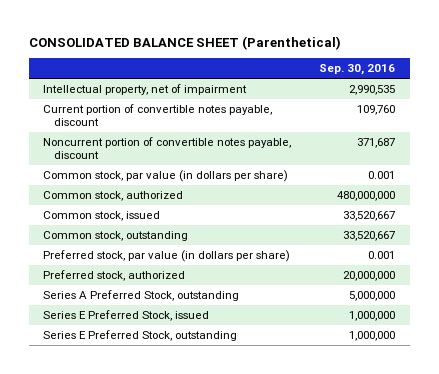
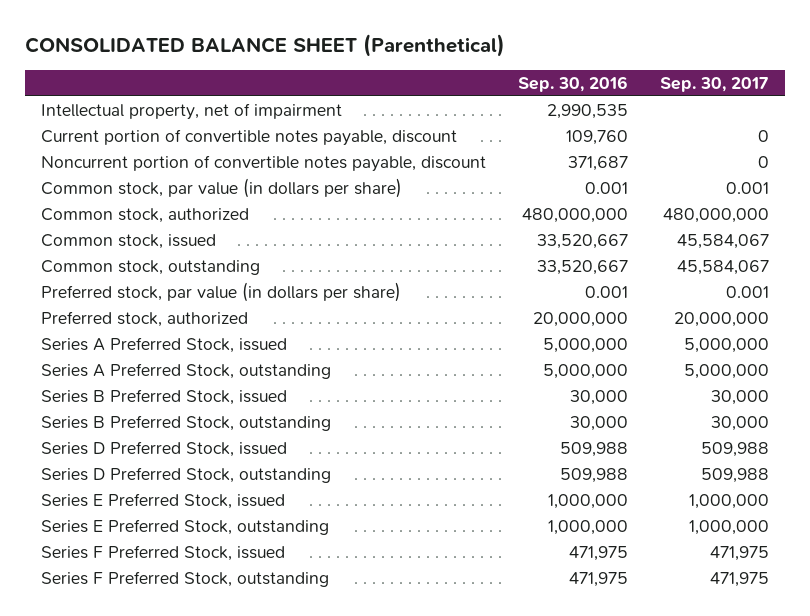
none -> [660,76,770,92] Sep. 30, 2017
none -> [40,337,287,354] Series A Preferred Stock, issued
none -> [40,389,287,406] Series B Preferred Stock, issued
none -> [40,415,331,432] Series B Preferred Stock, outstanding
none -> [40,441,287,458] Series D Preferred Stock, issued
none -> [40,467,331,484] Series D Preferred Stock, outstanding
none -> [40,545,285,562] Series F Preferred Stock, issued
none -> [40,571,329,588] Series F Preferred Stock, outstanding

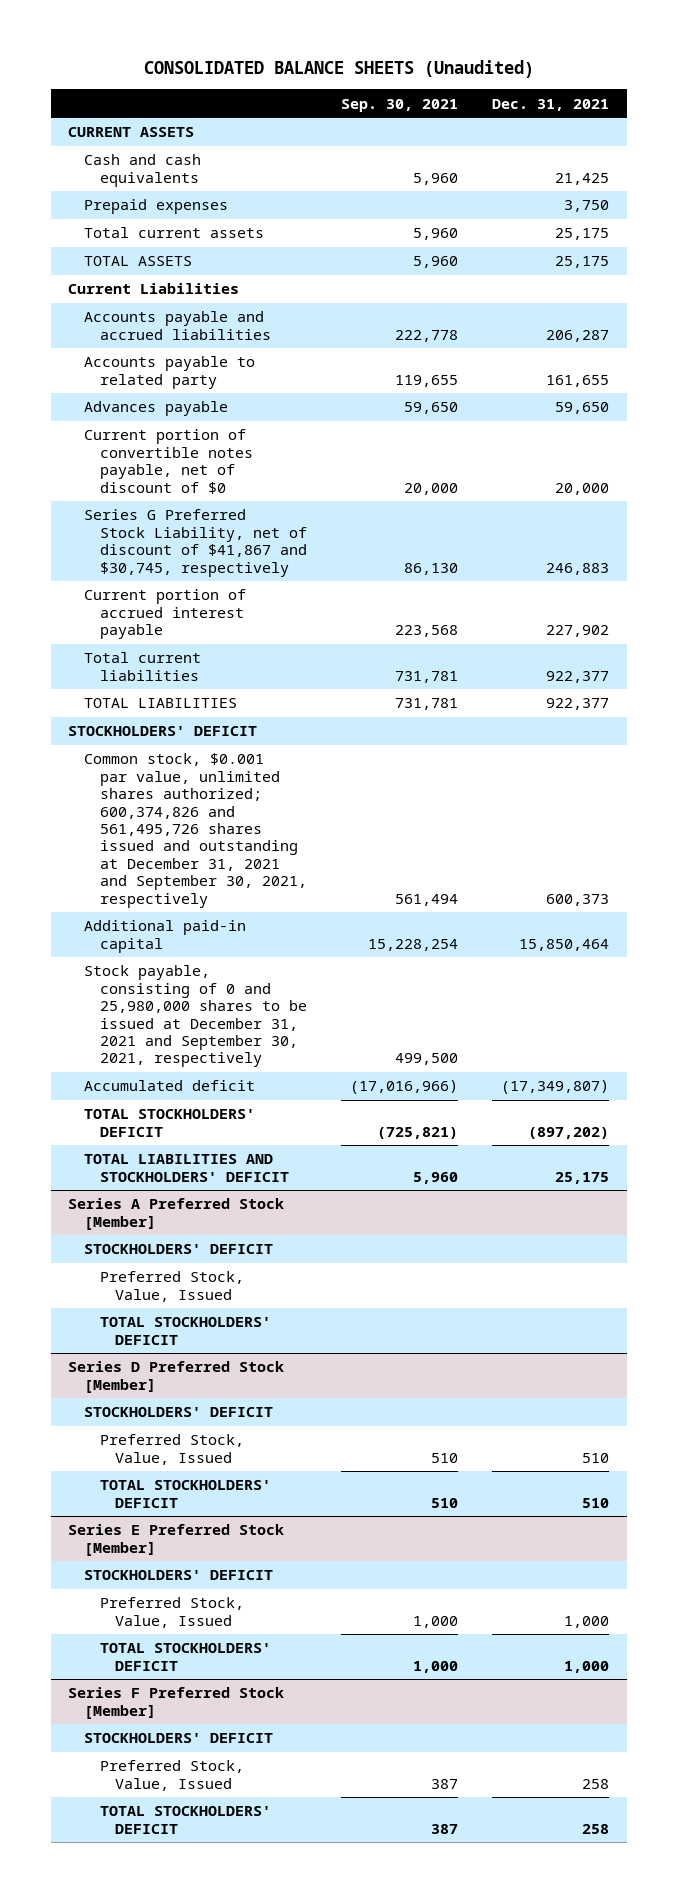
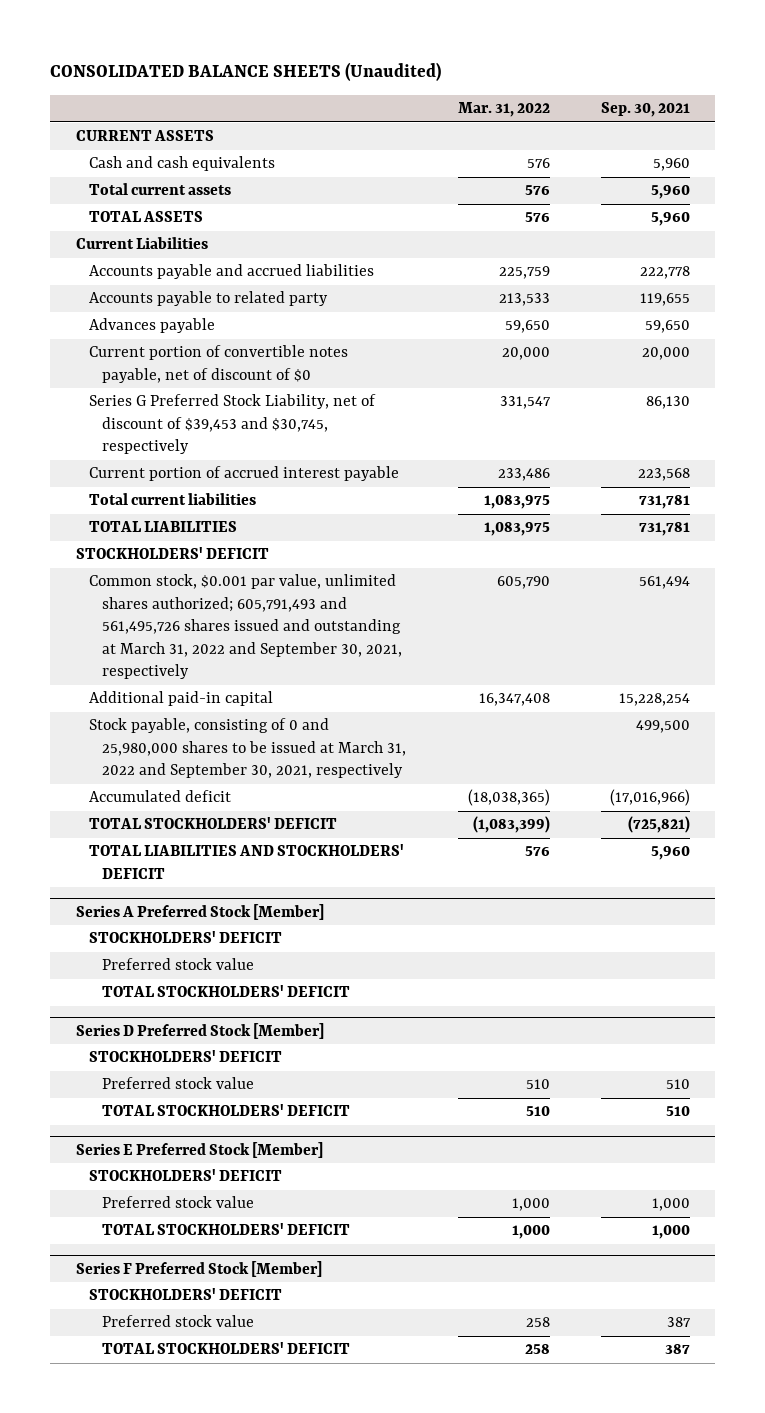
[492,98,610,111] Dec. 31, 2021 -> none
none -> [457,102,550,118] Mar. 31, 2022
[83,199,228,215] Prepaid expenses -> none
[83,509,307,577] Series G Preferred Stock Liability, net of discount of $41,867 and $30,745, respectively -> [88,394,376,455] Series G Preferred Stock Liability, net of discount of $39,453 and $30,745, respectively
[83,753,307,908] Common stock, $0.001 par value, unlimited shares authorized; 600,374,826 and 561,495,726 shares issued and outstanding at December 31, 2021 and September 30, 2021, respectively -> [88,574,403,679] Common stock, $0.001 par value, unlimited shares authorized; 605,791,493 and 561,495,726 shares issued and outstanding at March 31, 2022 and September 30, 2021, respectively
[83,965,307,1068] Stock payable, consisting of 0 and 25,980,000 shares to be issued at December 31, 2021 and September 30, 2021, respectively -> [88,718,407,779] Stock payable, consisting of 0 and 25,980,000 shares to be issued at March 31, 2022 and September 30, 2021, respectively
[99,1271,244,1302] Preferred Stock, Value, Issued -> [102,958,255,971] Preferred stock value
[99,1434,244,1465] Preferred Stock, Value, Issued -> [102,1077,255,1090] Preferred stock value
[99,1597,244,1628] Preferred Stock, Value, Issued -> [102,1196,255,1209] Preferred stock value
[99,1760,244,1791] Preferred Stock, Value, Issued -> [102,1315,255,1328] Preferred stock value

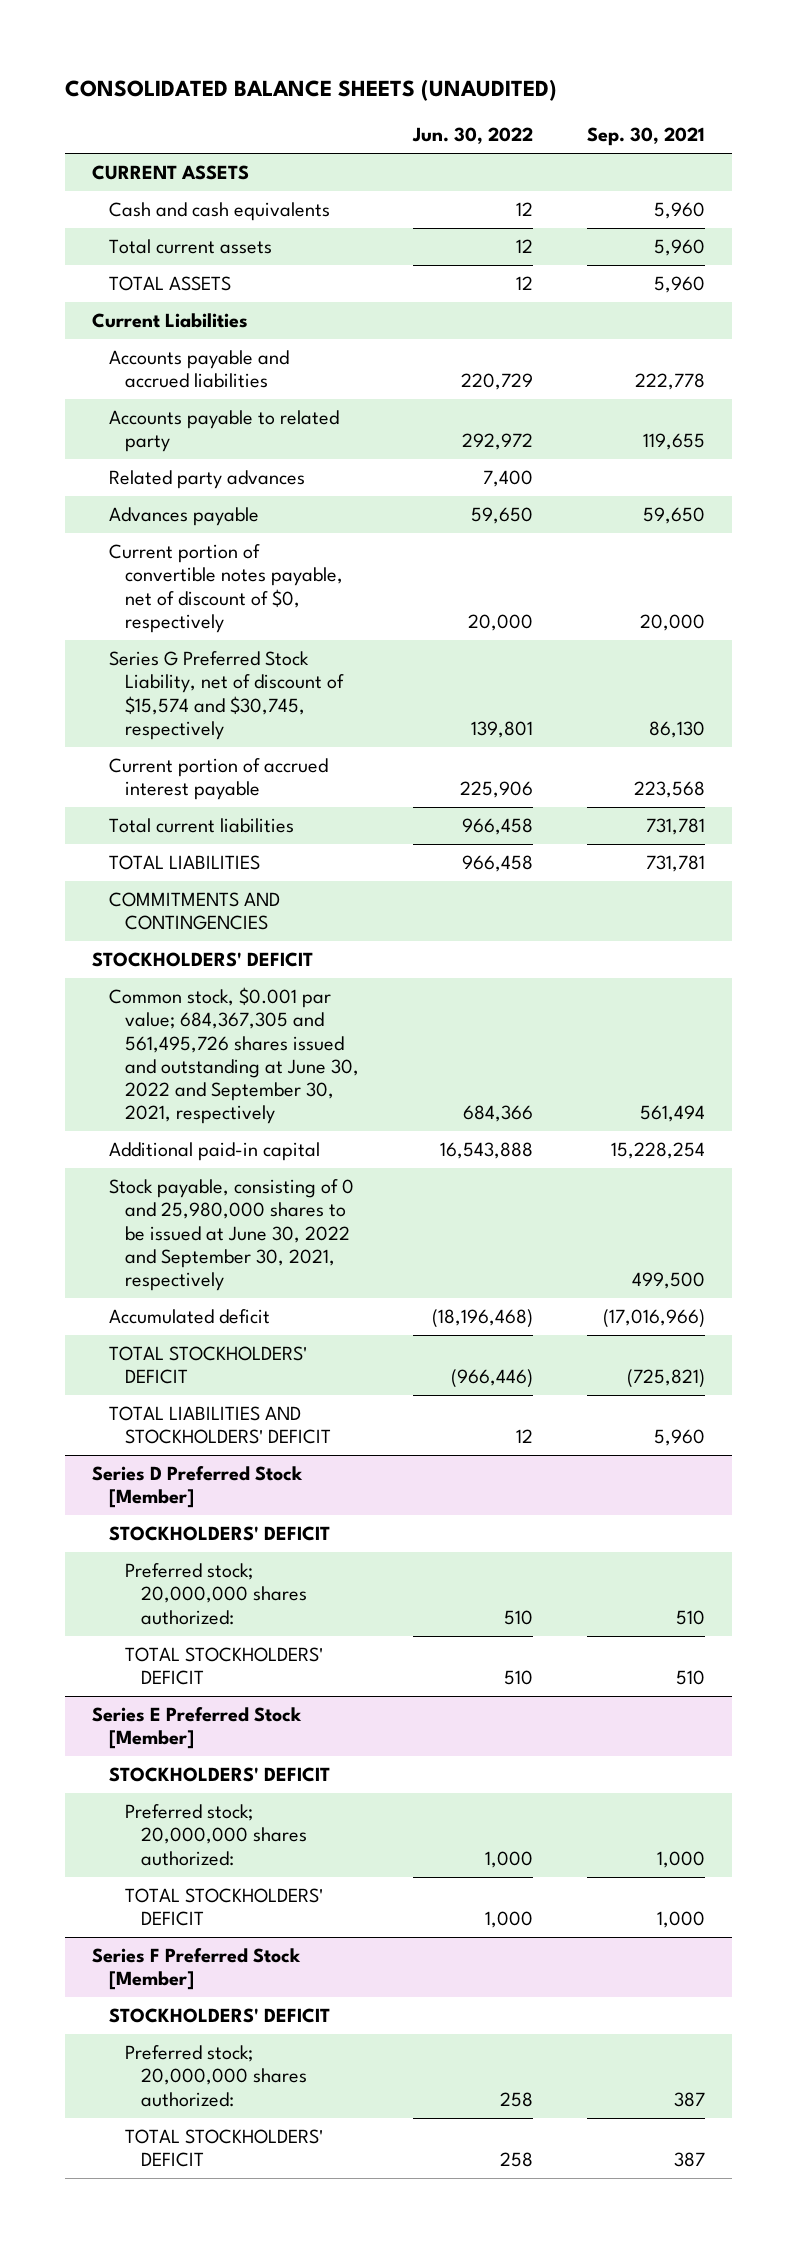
[50,62,442,82] CONSOLIDATED BALANCE SHEETS (Unaudited) -> [65,79,558,102] CONSOLIDATED BALANCE SHEETS (UNAUDITED)
[457,102,550,118] Mar. 31, 2022 -> none
none -> [411,127,533,145] Jun. 30, 2022
none -> [108,470,305,490] Related party advances
[88,345,348,383] Current portion of convertible notes payable, net of discount of $0 -> [108,544,343,633] Current portion of convertible notes payable, net of discount of $0, respectively
[88,394,376,455] Series G Preferred Stock Liability, net of discount of $39,453 and $30,745, respectively -> [108,651,344,740] Series G Preferred Stock Liability, net of discount of $15,574 and $30,745, respectively
none -> [108,892,280,931] COMMITMENTS AND CONTINGENCIES
[88,574,403,679] Common stock, $0.001 par value, unlimited shares authorized; 605,791,493 and 561,495,726 shares issued and outstanding at March 31, 2022 and September 30, 2021, respectively -> [108,987,359,1125] Common stock, $0.001 par value; 684,367,305 and 561,495,726 shares issued and outstanding at June 30, 2022 and September 30, 2021, respectively
[88,718,407,779] Stock payable, consisting of 0 and 25,980,000 shares to be issued at March 31, 2022 and September 30, 2021, respectively -> [108,1179,354,1292] Stock payable, consisting of 0 and 25,980,000 shares to be issued at June 30, 2022 and September 30, 2021, respectively
[75,903,324,920] Series A Preferred Stock [Member] -> none
[88,931,282,944] STOCKHOLDERS' DEFICIT -> none
[102,958,255,971] Preferred stock value -> none
[102,985,351,998] TOTAL STOCKHOLDERS' DEFICIT -> none
[102,1077,255,1090] Preferred stock value -> [124,1563,307,1625] Preferred stock; 20,000,000 shares authorized:
[102,1196,255,1209] Preferred stock value -> [124,1804,307,1866] Preferred stock; 20,000,000 shares authorized:
[102,1315,255,1328] Preferred stock value -> [124,2045,307,2107] Preferred stock; 20,000,000 shares authorized:

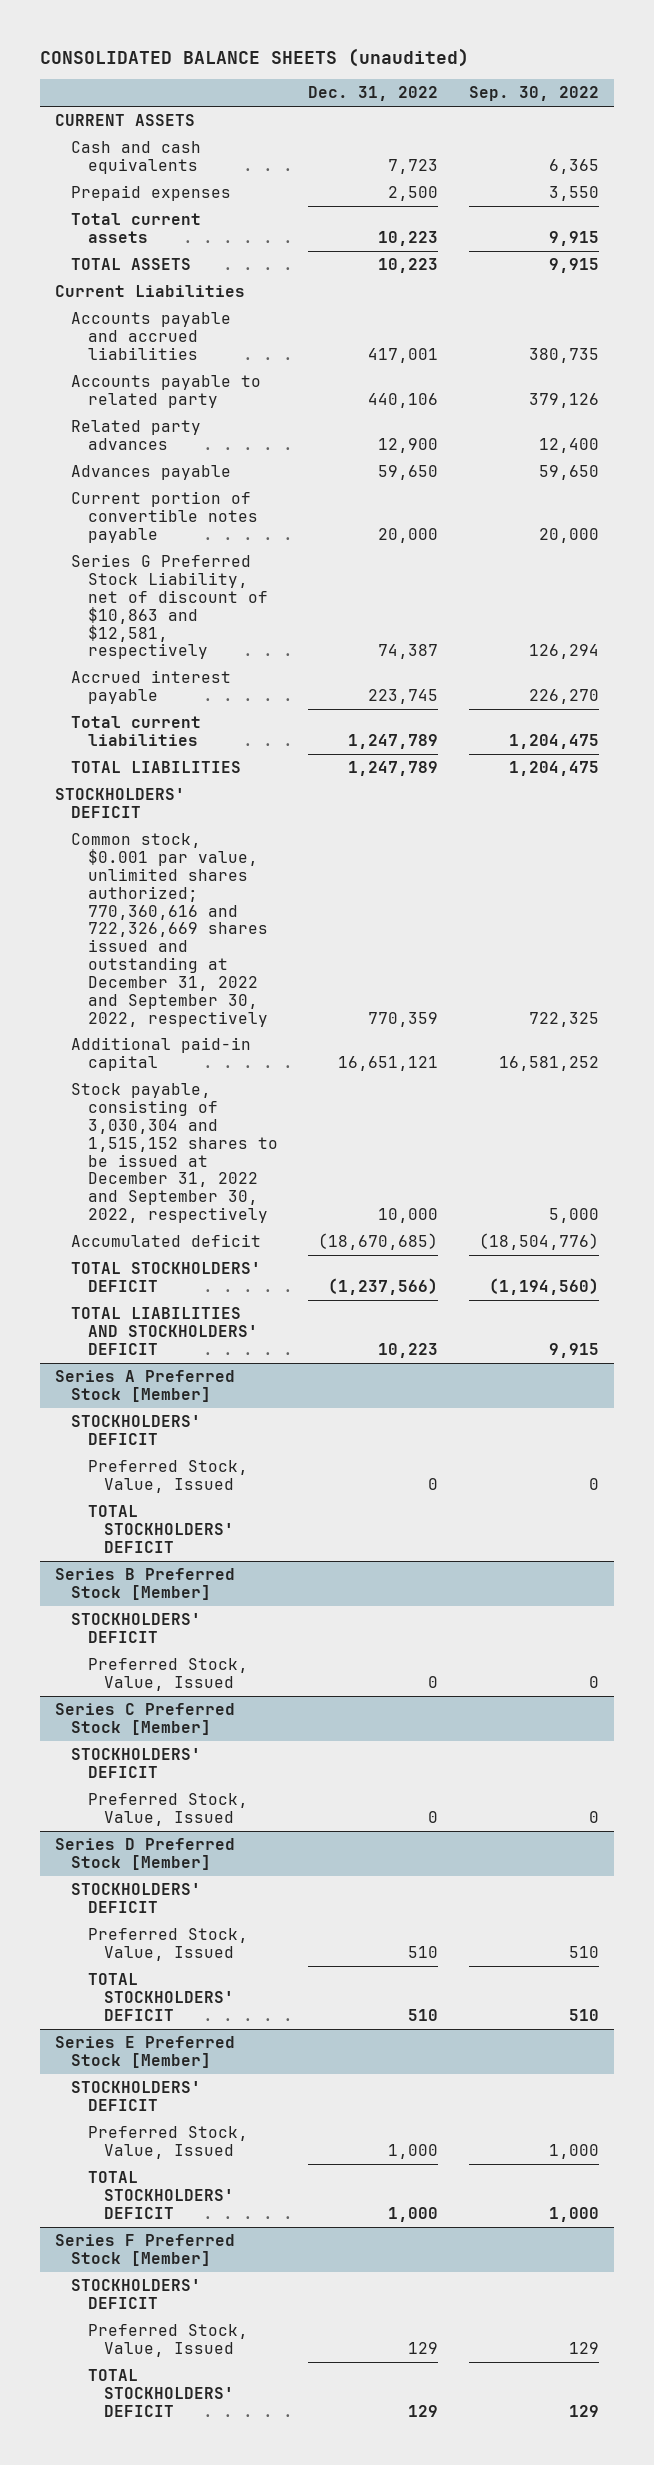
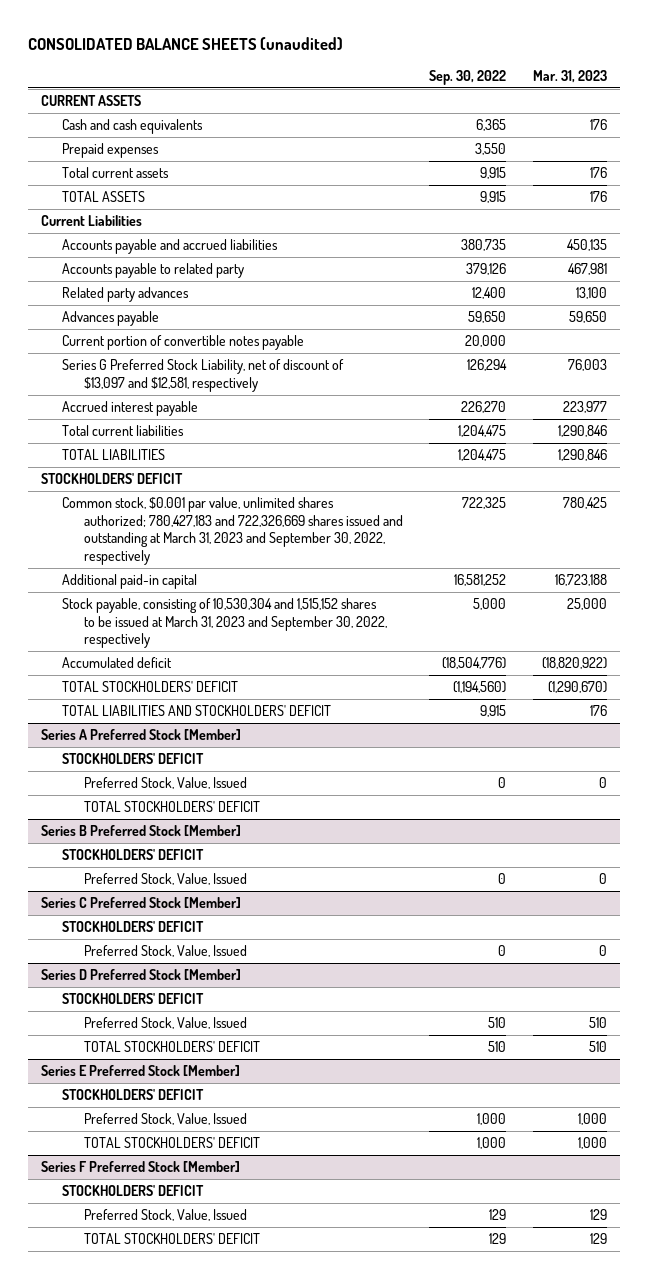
[308,86,439,102] Dec. 31, 2022 -> none
none -> [532,70,607,84] Mar. 31, 2023
[71,554,268,660] Series G Preferred Stock Liability, net of discount of $10,863 and $12,581, respectively -> [62,359,345,392] Series G Preferred Stock Liability, net of discount of $13,097 and $12,581, respectively
[71,833,268,1027] Common stock, $0.001 par value, unlimited shares authorized; 770,360,616 and 722,326,669 shares issued and outstanding at December 31, 2022 and September 30, 2022, respectively -> [62,497,404,566] Common stock, $0.001 par value, unlimited shares authorized; 780,427,183 and 722,326,669 shares issued and outstanding at March 31, 2023 and September 30, 2022, respectively
[71,1083,278,1224] Stock payable, consisting of 3,030,304 and 1,515,152 shares to be issued at December 31, 2022 and September 30, 2022, respectively -> [62,598,388,649] Stock payable, consisting of 10,530,304 and 1,515,152 shares to be issued at March 31, 2023 and September 30, 2022, respectively

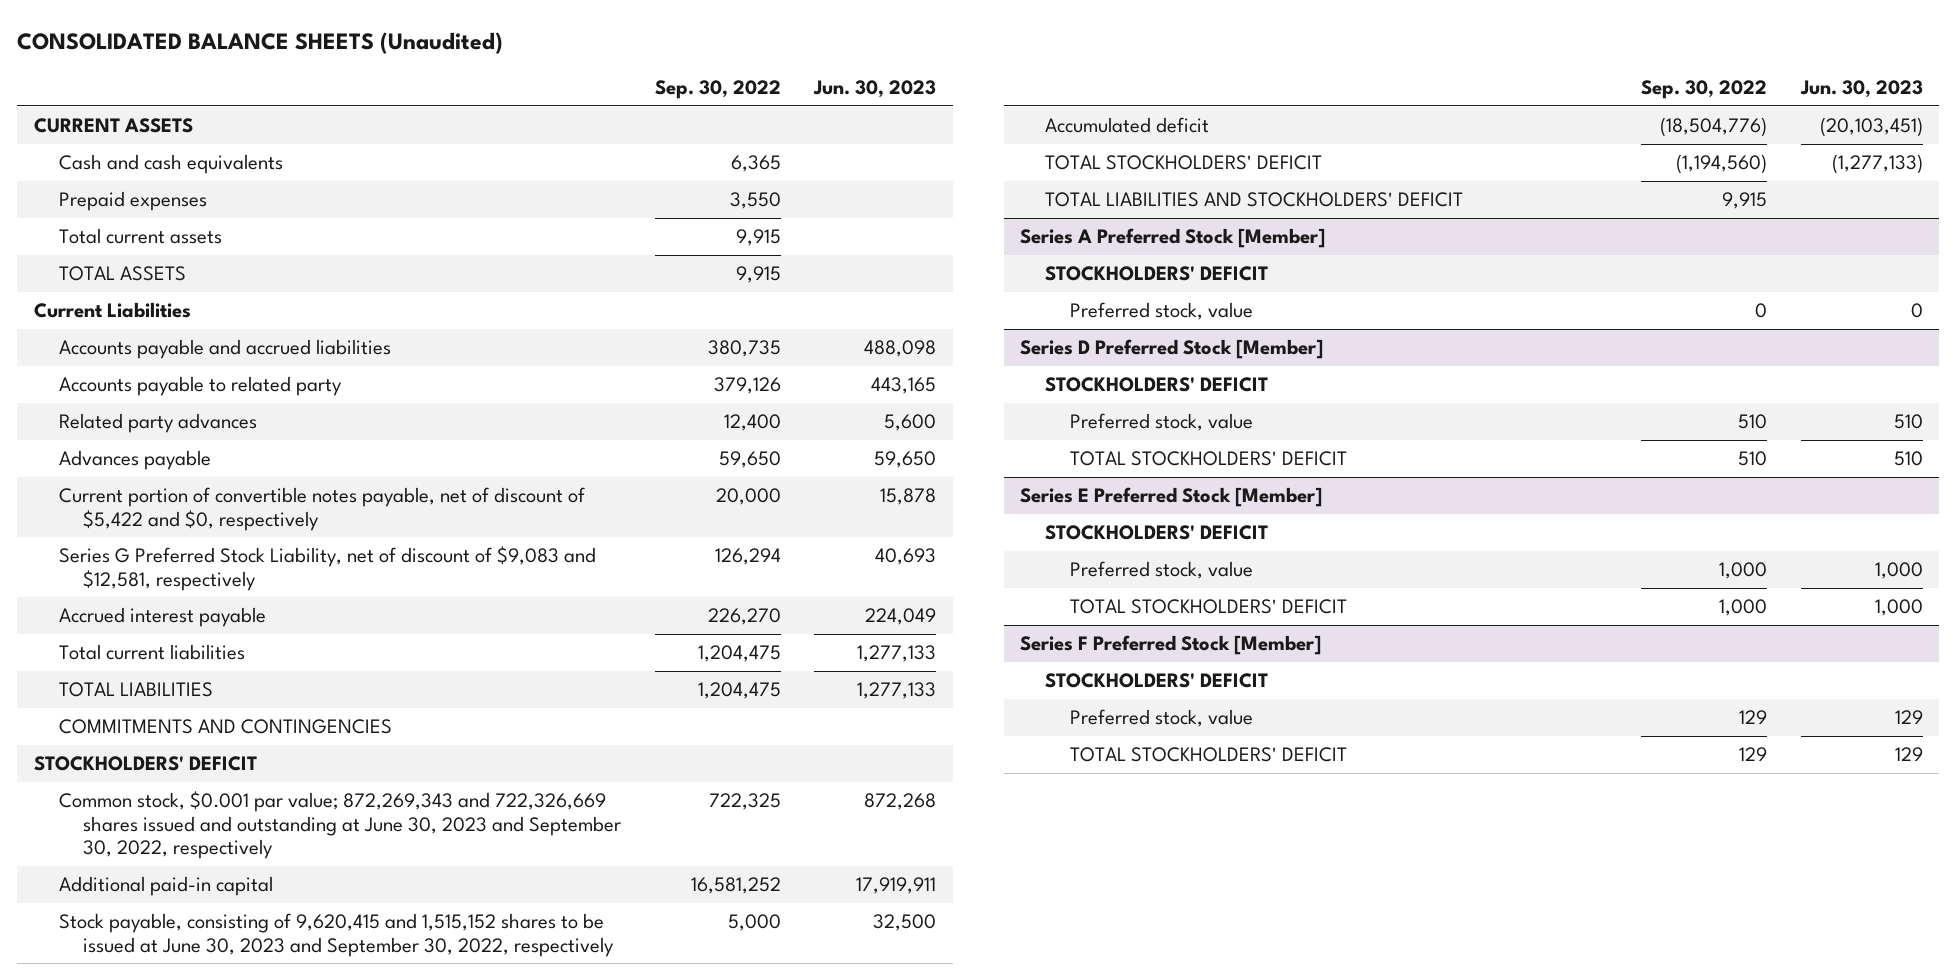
[27,36,343,50] CONSOLIDATED BALANCE SHEETS (unaudited) -> [17,31,504,54] CONSOLIDATED BALANCE SHEETS (Unaudited)
[532,70,607,84] Mar. 31, 2023 -> none
none -> [813,80,937,99] Jun. 30, 2023
[62,335,305,351] Current portion of convertible notes payable -> [58,487,585,531] Current portion of convertible notes payable, net of discount of $5,422 and $0, respectively
[62,359,345,392] Series G Preferred Stock Liability, net of discount of $13,097 and $12,581, respectively -> [58,546,596,591] Series G Preferred Stock Liability, net of discount of $9,083 and $12,581, respectively
none -> [58,719,392,735] COMMITMENTS AND CONTINGENCIES
[62,497,404,566] Common stock, $0.001 par value, unlimited shares authorized; 780,427,183 and 722,326,669 shares issued and outstanding at March 31, 2023 and September 30, 2022, respectively -> [58,791,622,860] Common stock, $0.001 par value; 872,269,343 and 722,326,669 shares issued and outstanding at June 30, 2023 and September 30, 2022, respectively
[62,598,388,649] Stock payable, consisting of 10,530,304 and 1,515,152 shares to be issued at March 31, 2023 and September 30, 2022, respectively -> [58,913,615,957] Stock payable, consisting of 9,620,415 and 1,515,152 shares to be issued at June 30, 2023 and September 30, 2022, respectively
[84,801,261,813] TOTAL STOCKHOLDERS' DEFICIT -> none
[40,825,241,837] Series B Preferred Stock [Member] -> none
[62,849,205,861] STOCKHOLDERS' DEFICIT -> none
[84,873,248,886] Preferred Stock, Value, Issued -> none
[40,897,241,909] Series C Preferred Stock [Member] -> none
[62,921,205,933] STOCKHOLDERS' DEFICIT -> none
[84,945,248,958] Preferred Stock, Value, Issued -> none
[84,777,248,790] Preferred Stock, Value, Issued -> [1069,302,1253,321] Preferred stock, value
[84,1017,248,1030] Preferred Stock, Value, Issued -> [1069,413,1253,432] Preferred stock, value
[84,1113,248,1126] Preferred Stock, Value, Issued -> [1069,561,1253,580] Preferred stock, value
[84,1209,248,1222] Preferred Stock, Value, Issued -> [1069,709,1253,728] Preferred stock, value

